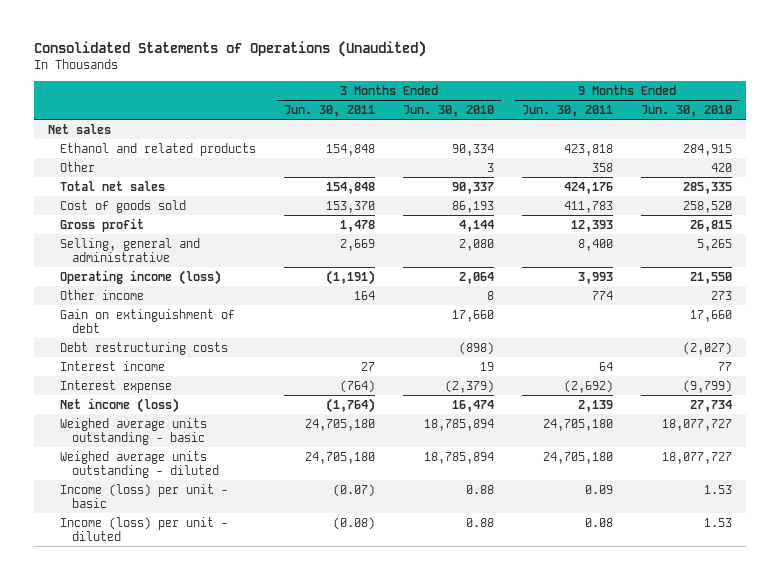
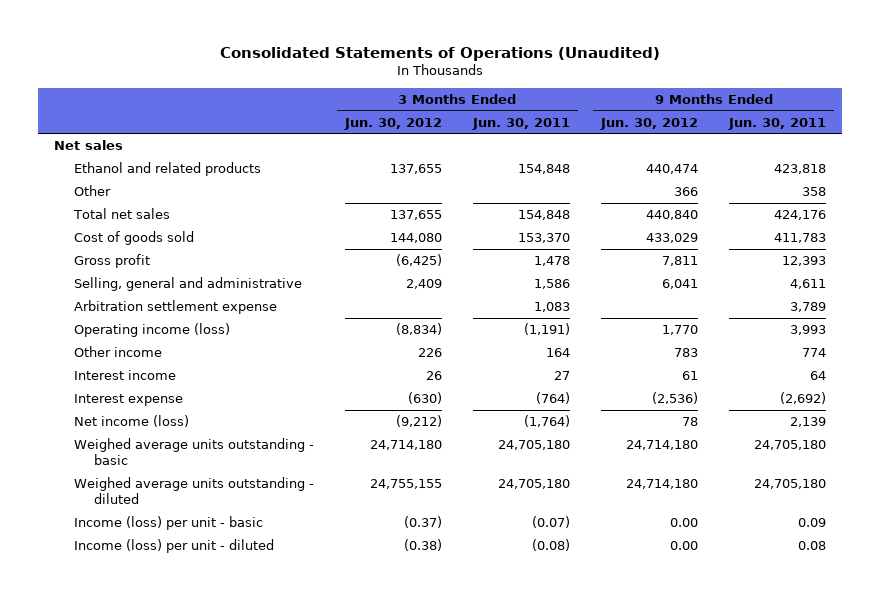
[402,104,494,117] Jun. 30, 2010 -> none
[640,104,732,117] Jun. 30, 2010 -> none
none -> [343,117,442,130] Jun. 30, 2012
none -> [600,117,699,130] Jun. 30, 2012
[339,238,375,251] 2,669 -> [534,278,571,289] 1,586
[577,238,613,251] 8,400 -> [790,278,827,289] 4,611
none -> [73,299,277,314] Arbitration settlement expense
[59,308,235,334] Gain on extinguishment of debt -> none
[59,341,228,355] Debt restructuring costs -> none

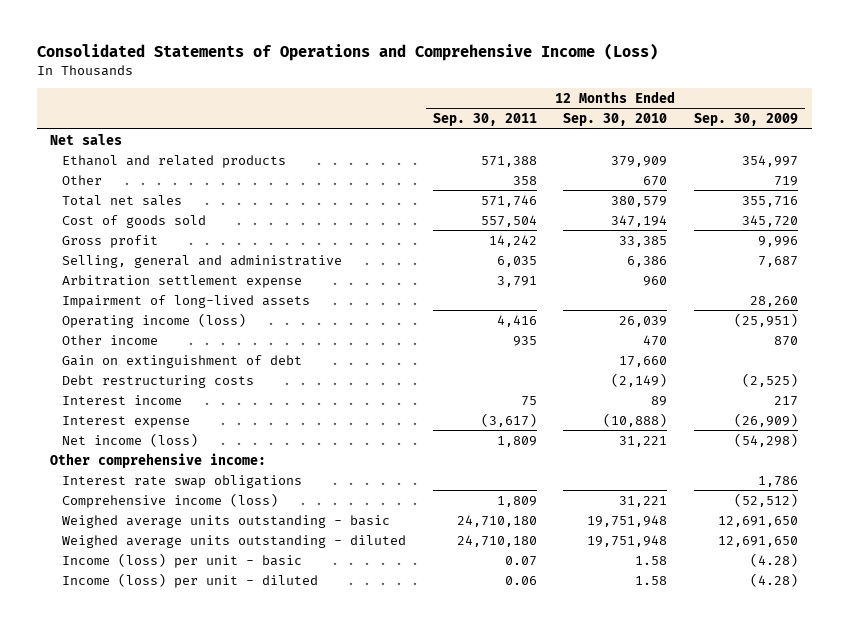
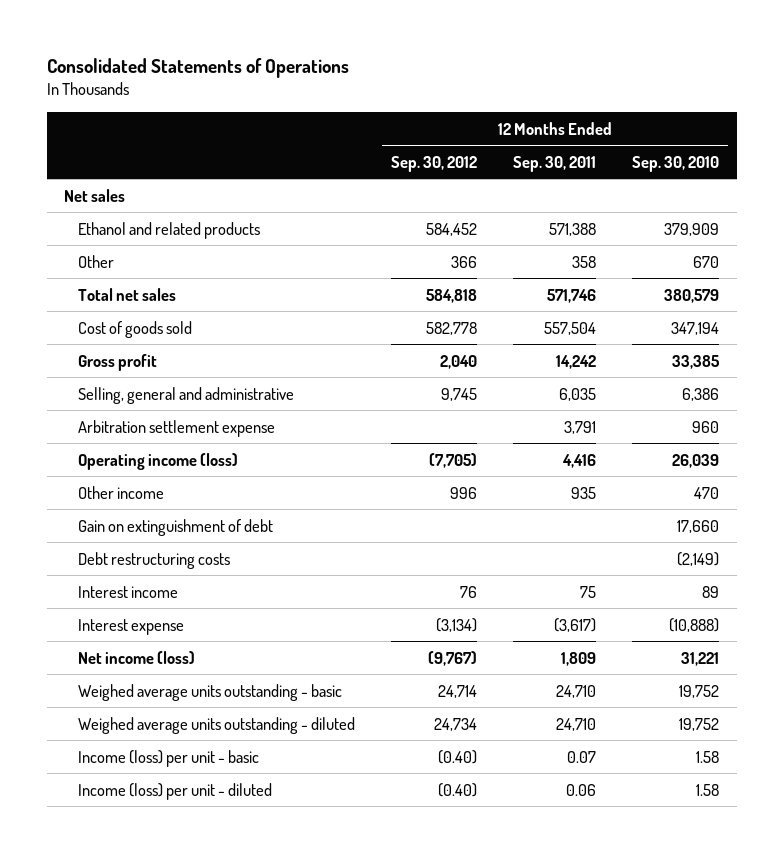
[36,43,658,62] Consolidated Statements of Operations and Comprehensive Income (Loss) -> [46,57,349,78] Consolidated Statements of Operations
[694,113,799,127] Sep. 30, 2009 -> none
none -> [391,155,478,172] Sep. 30, 2012
[62,294,311,308] Impairment of long-lived assets -> none
[50,452,267,468] Other comprehensive income: -> none
[62,474,303,488] Interest rate swap obligations -> none
[62,492,279,508] Comprehensive income (loss) -> none
[456,514,537,527] 24,710,180 -> [555,684,596,698] 24,710
[587,514,668,527] 19,751,948 -> [678,684,719,698] 19,752
[456,534,537,547] 24,710,180 -> [555,717,596,731] 24,710
[587,534,668,547] 19,751,948 -> [678,717,719,731] 19,752

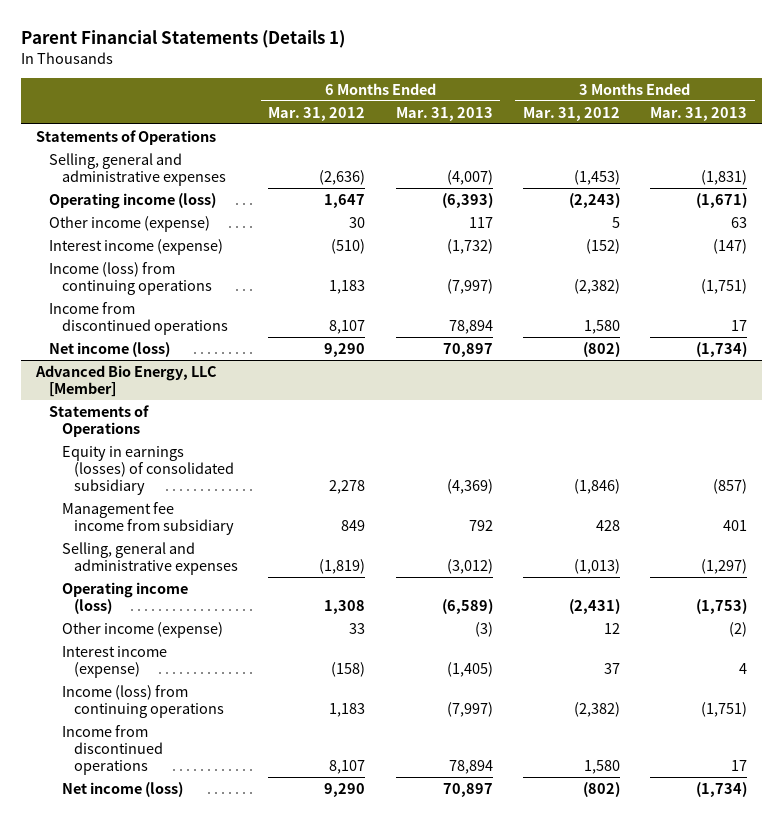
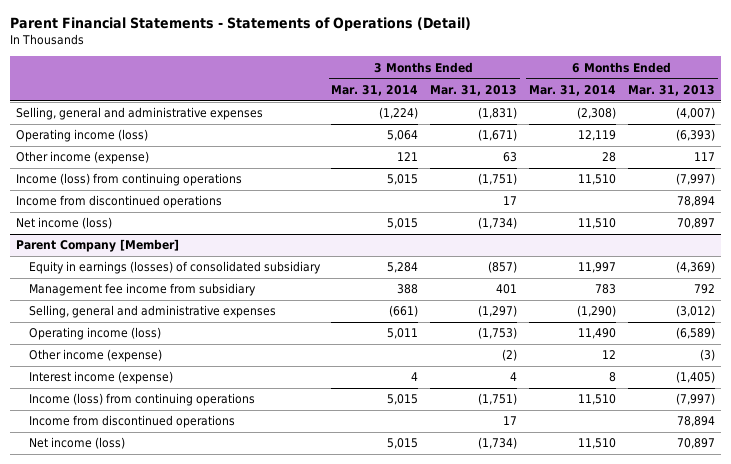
[21,29,346,48] Parent Financial Statements (Details 1) -> [9,17,471,32] Parent Financial Statements - Statements of Operations (Detail)
[268,106,366,121] Mar. 31, 2012 -> none
[522,106,620,121] Mar. 31, 2012 -> none
none -> [331,84,419,96] Mar. 31, 2014
none -> [529,84,617,96] Mar. 31, 2014
[36,129,217,145] Statements of Operations -> none
[48,238,223,255] Interest income (expense) -> none
[35,364,218,397] Advanced Bio Energy, LLC [Member] -> none
[48,404,149,437] Statements of Operations -> none
none -> [15,239,179,253] Parent Company [Member]

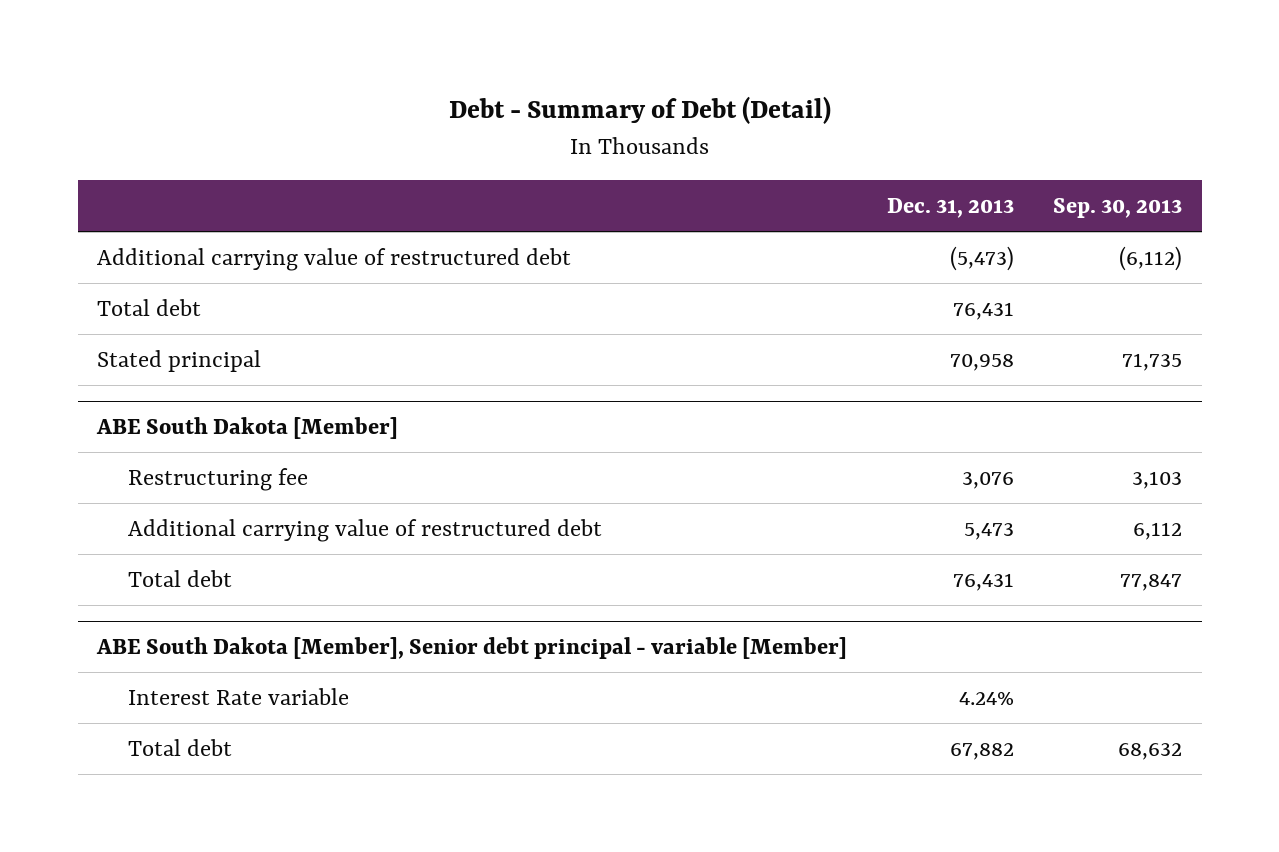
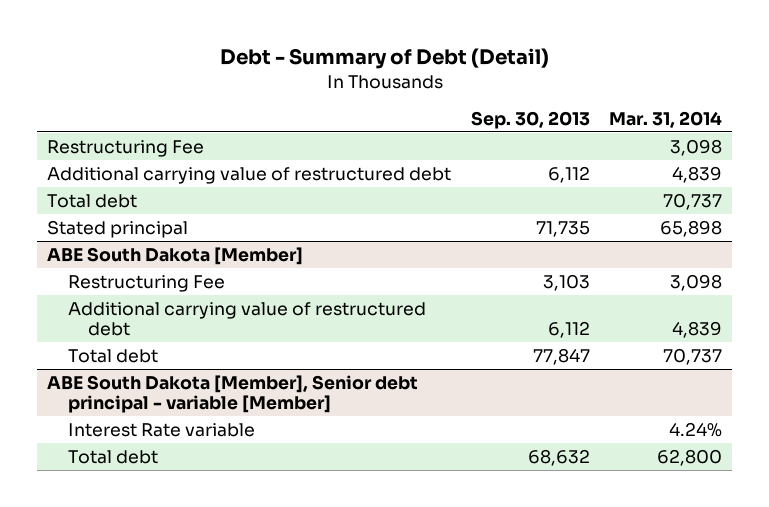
[886,198,1014,219] Dec. 31, 2013 -> none
none -> [609,110,723,128] Mar. 31, 2014
none -> [47,139,205,157] Restructuring Fee
[1118,246,1182,272] (6,112) -> [547,165,590,183] 6,112
[127,468,308,492] Restructuring fee -> [67,274,225,292] Restructuring Fee

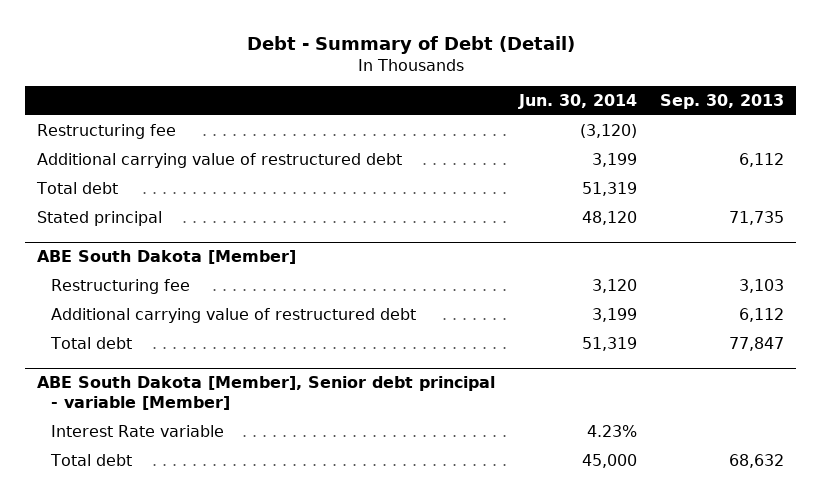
[609,110,723,128] Mar. 31, 2014 -> none
none -> [517,94,637,110] Jun. 30, 2014
[47,139,205,157] Restructuring Fee -> [37,123,177,139] Restructuring fee
[67,274,225,292] Restructuring Fee -> [50,278,190,294] Restructuring fee

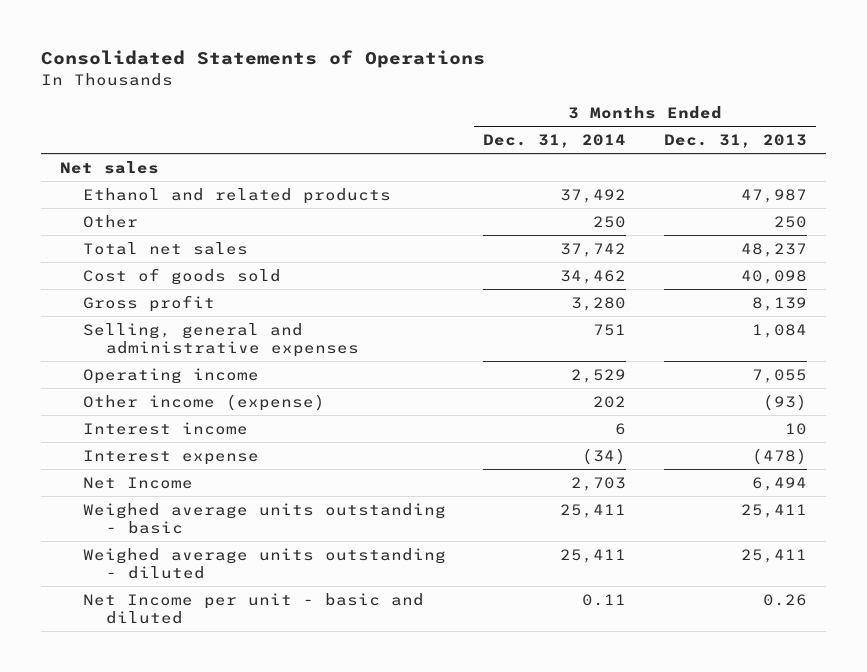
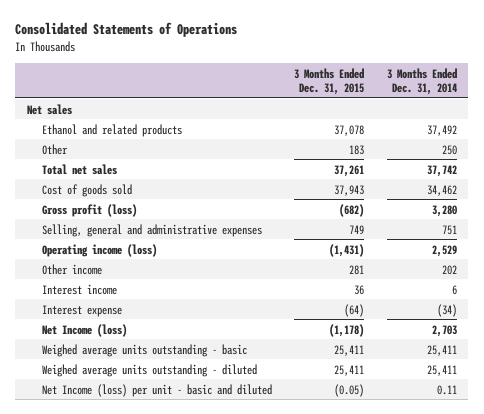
[663,134,807,149] Dec. 31, 2013 -> none
none -> [294,67,365,95] 3 Months Ended Dec. 31, 2015
[82,294,215,312] Gross profit -> [41,203,137,217] Gross profit (loss)
[82,367,259,384] Operating income -> [41,243,157,257] Operating income (loss)
[82,393,325,411] Other income (expense) -> [41,263,102,275] Other income
[82,476,193,489] Net Income -> [41,323,127,337] Net Income (loss)
[82,592,424,624] Net Income per unit - basic and diluted -> [41,383,272,397] Net Income (loss) per unit - basic and diluted

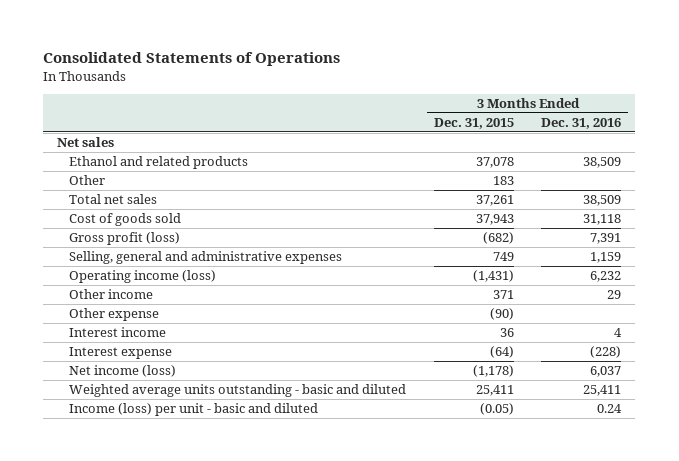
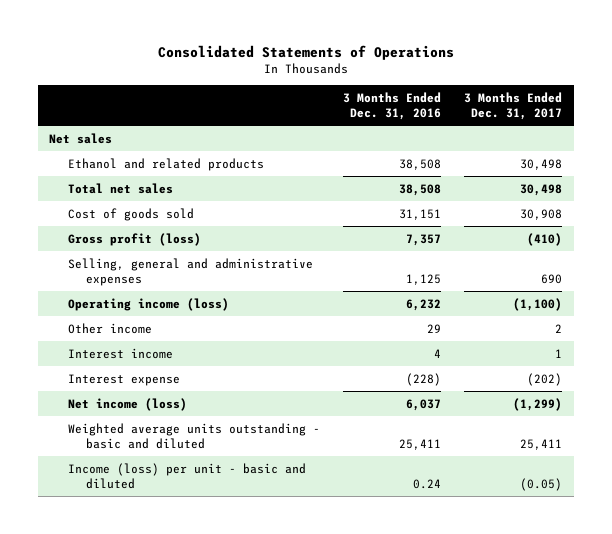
[433,117,514,129] Dec. 31, 2015 -> none
none -> [464,91,563,121] 3 Months Ended Dec. 31, 2017
[68,175,105,186] Other -> none
[583,157,622,169] 38,509 -> [399,158,442,170] 38,508
[583,195,622,207] 38,509 -> [399,183,442,196] 38,508
[583,214,622,226] 31,118 -> [399,208,442,220] 31,151
[590,233,622,245] 7,391 -> [406,233,442,246] 7,357
[590,252,622,264] 1,159 -> [406,273,442,285] 1,125
[68,308,159,322] Other expense -> none

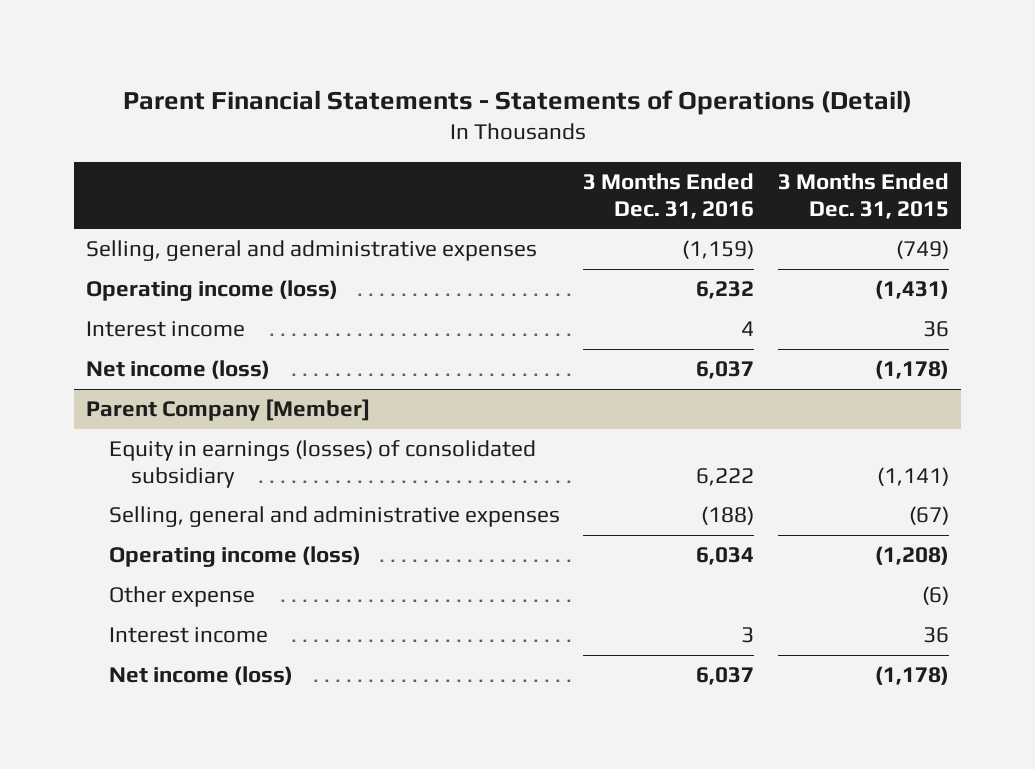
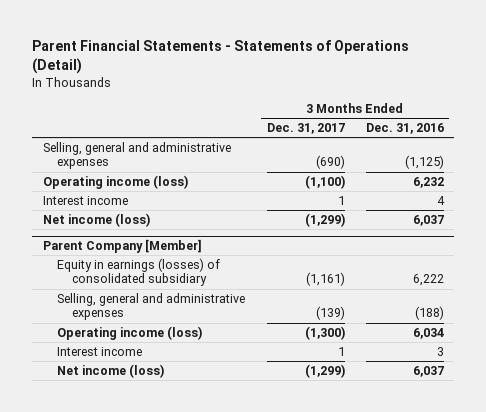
[778,173,950,219] 3 Months Ended Dec. 31, 2015 -> none
none -> [266,123,345,135] Dec. 31, 2017
[682,240,755,260] (1,159) -> [404,155,444,170] (1,125)
[108,586,255,608] Other expense -> none

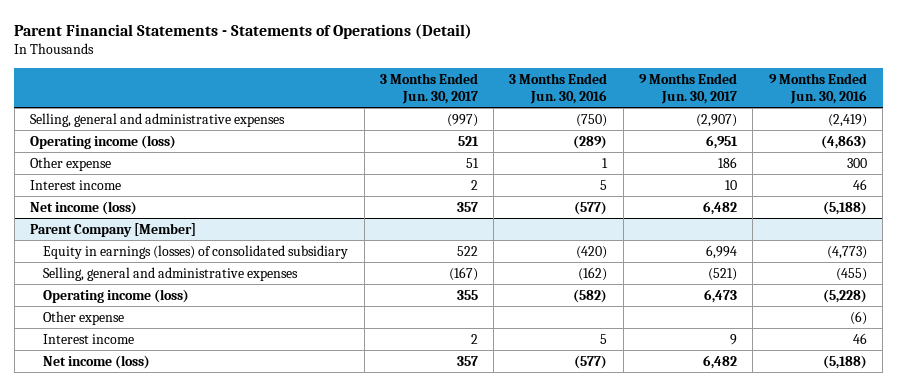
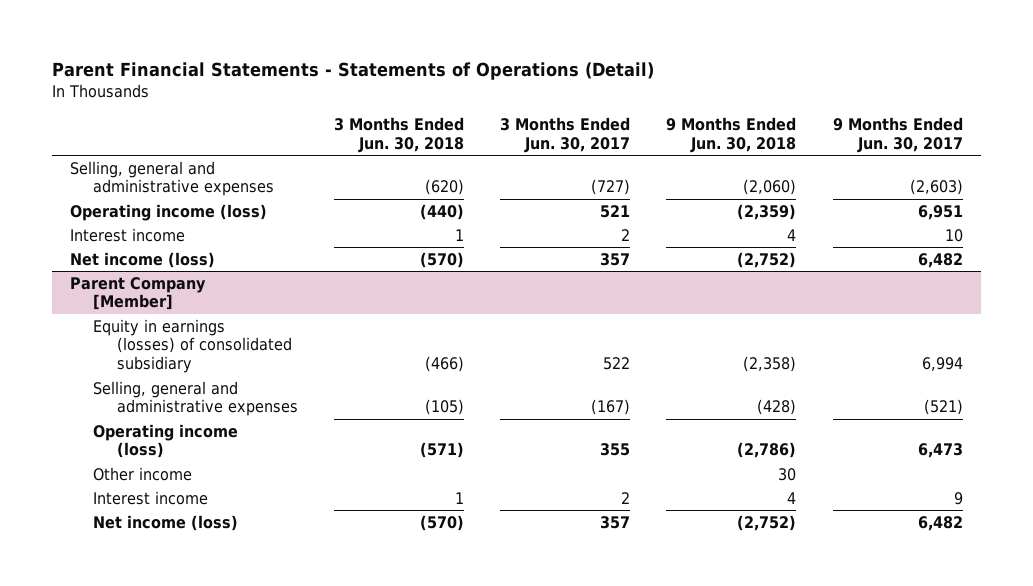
[509,72,608,105] 3 Months Ended Jun. 30, 2016 -> none
[768,72,867,105] 9 Months Ended Jun. 30, 2016 -> none
none -> [334,116,465,153] 3 Months Ended Jun. 30, 2018
none -> [666,116,797,153] 9 Months Ended Jun. 30, 2018
[446,113,478,127] (997) -> [591,179,631,196] (727)
[696,113,738,127] (2,907) -> [909,179,963,196] (2,603)
[30,156,112,171] Other expense -> none
[43,310,125,325] Other expense -> none
none -> [93,466,193,481] Other income

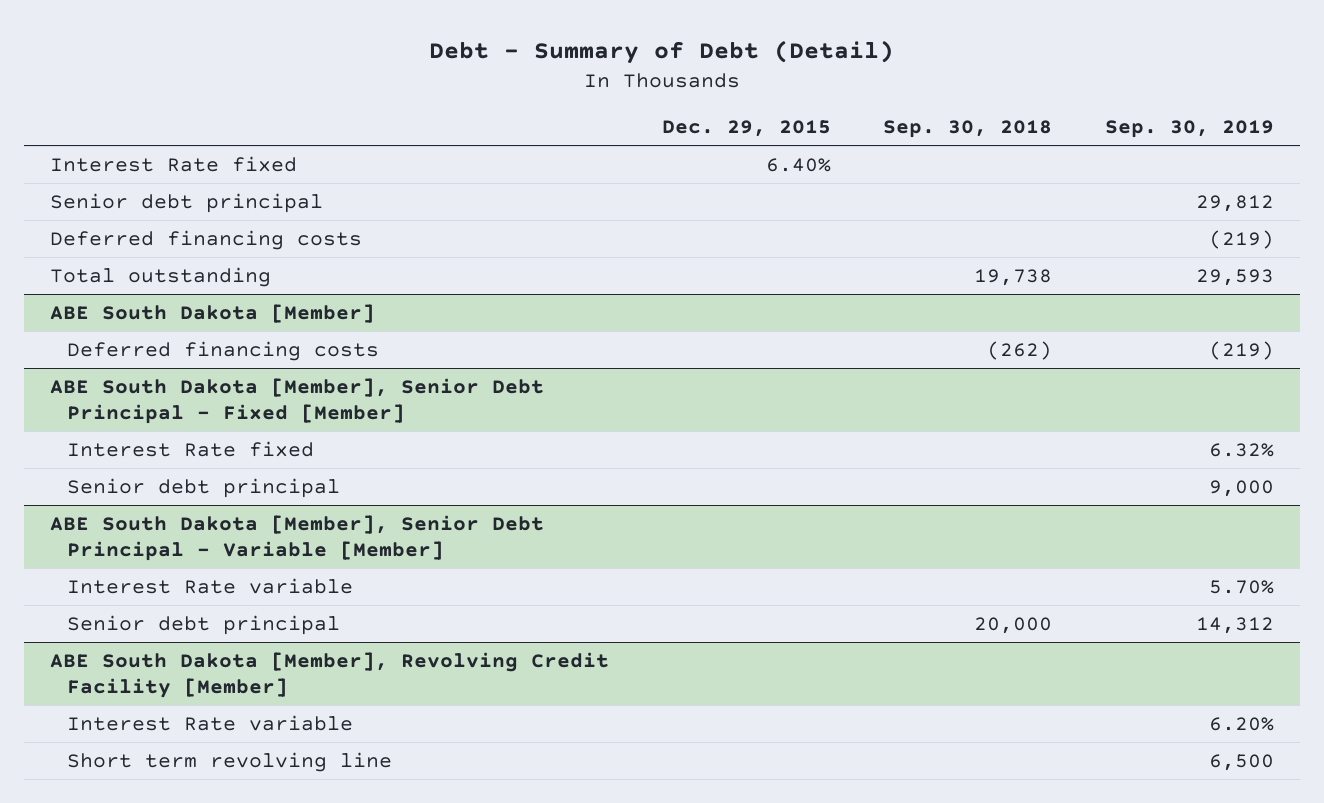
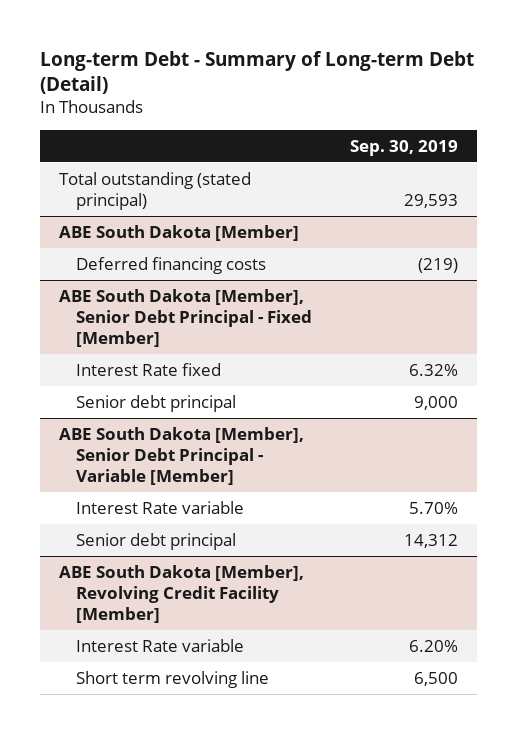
[429,39,895,64] Debt - Summary of Debt (Detail) -> [40,50,475,95] Long-term Debt - Summary of Long-term Debt (Detail)
[661,120,831,138] Dec. 29, 2015 -> none
[883,120,1053,139] Sep. 30, 2018 -> none
[50,155,298,172] Interest Rate fixed -> none
[50,192,324,213] Senior debt principal -> none
[50,229,363,250] Deferred financing costs -> none
[50,266,272,287] Total outstanding -> [59,171,252,210] Total outstanding (stated principal)

